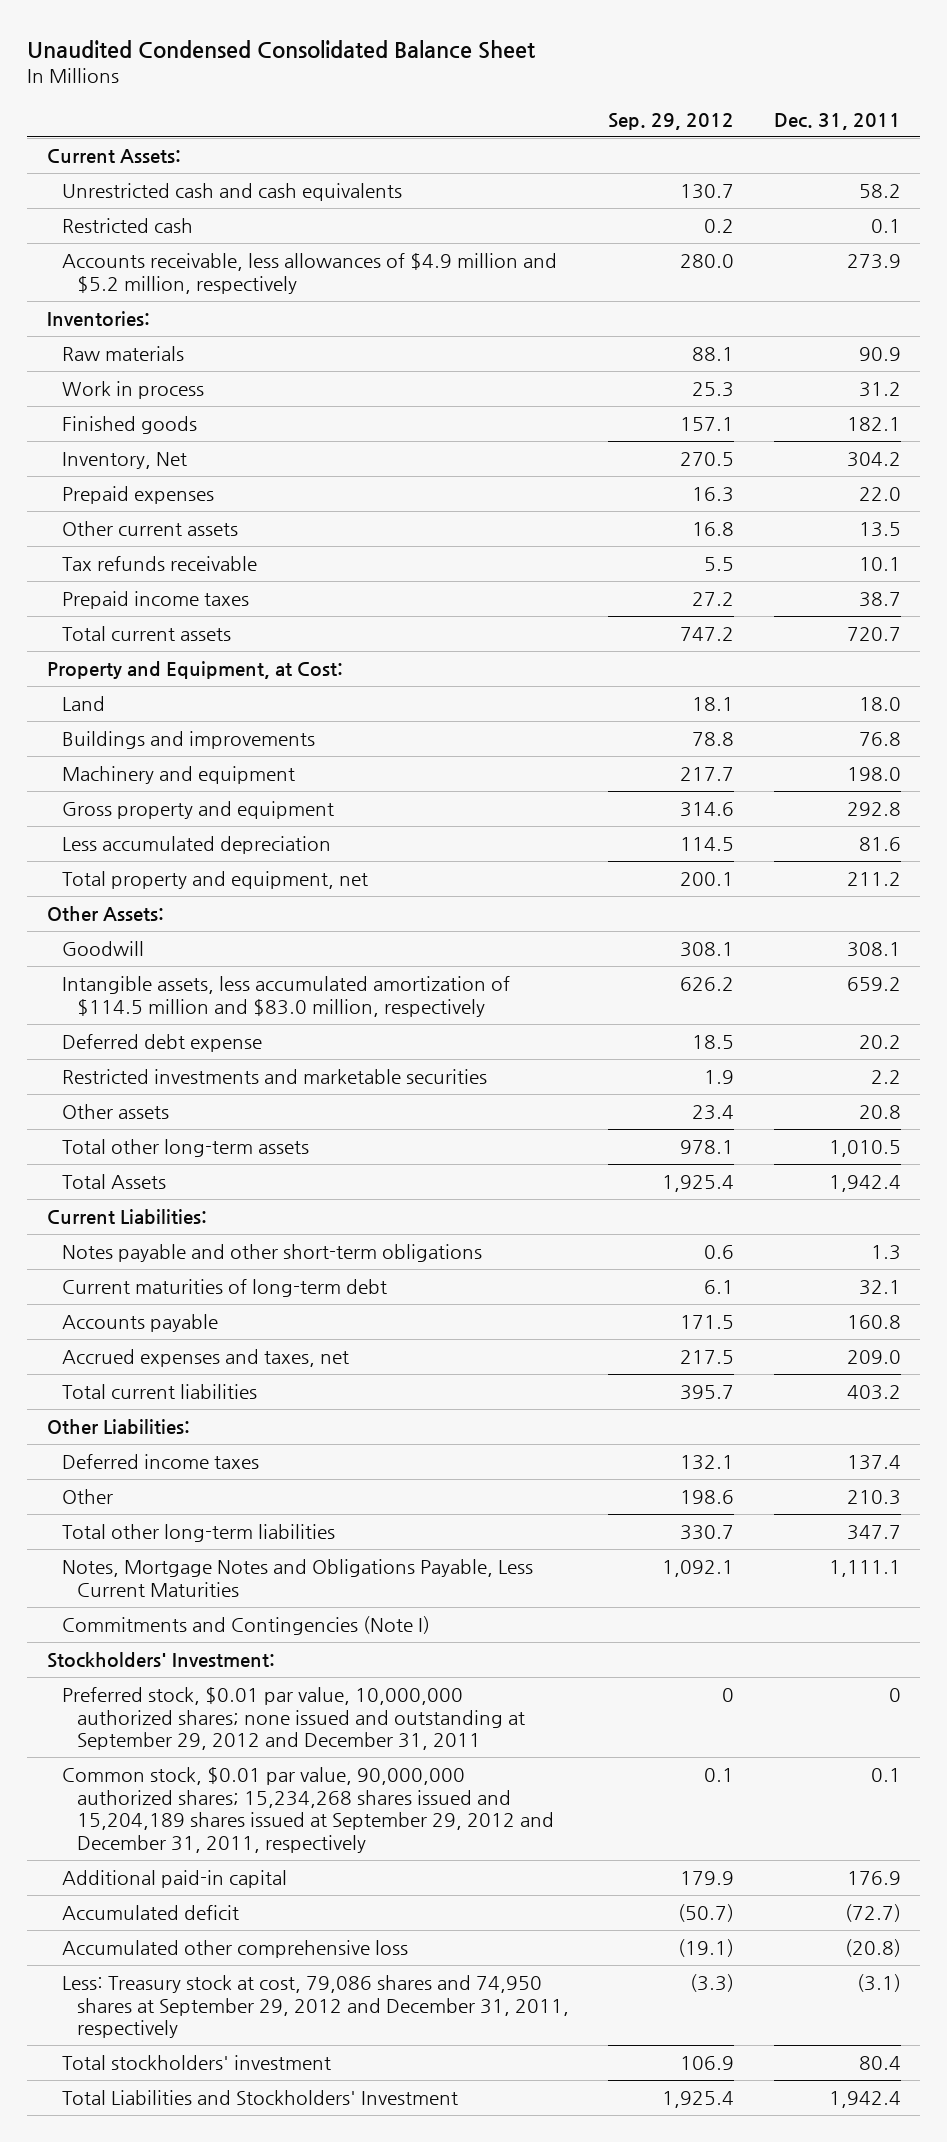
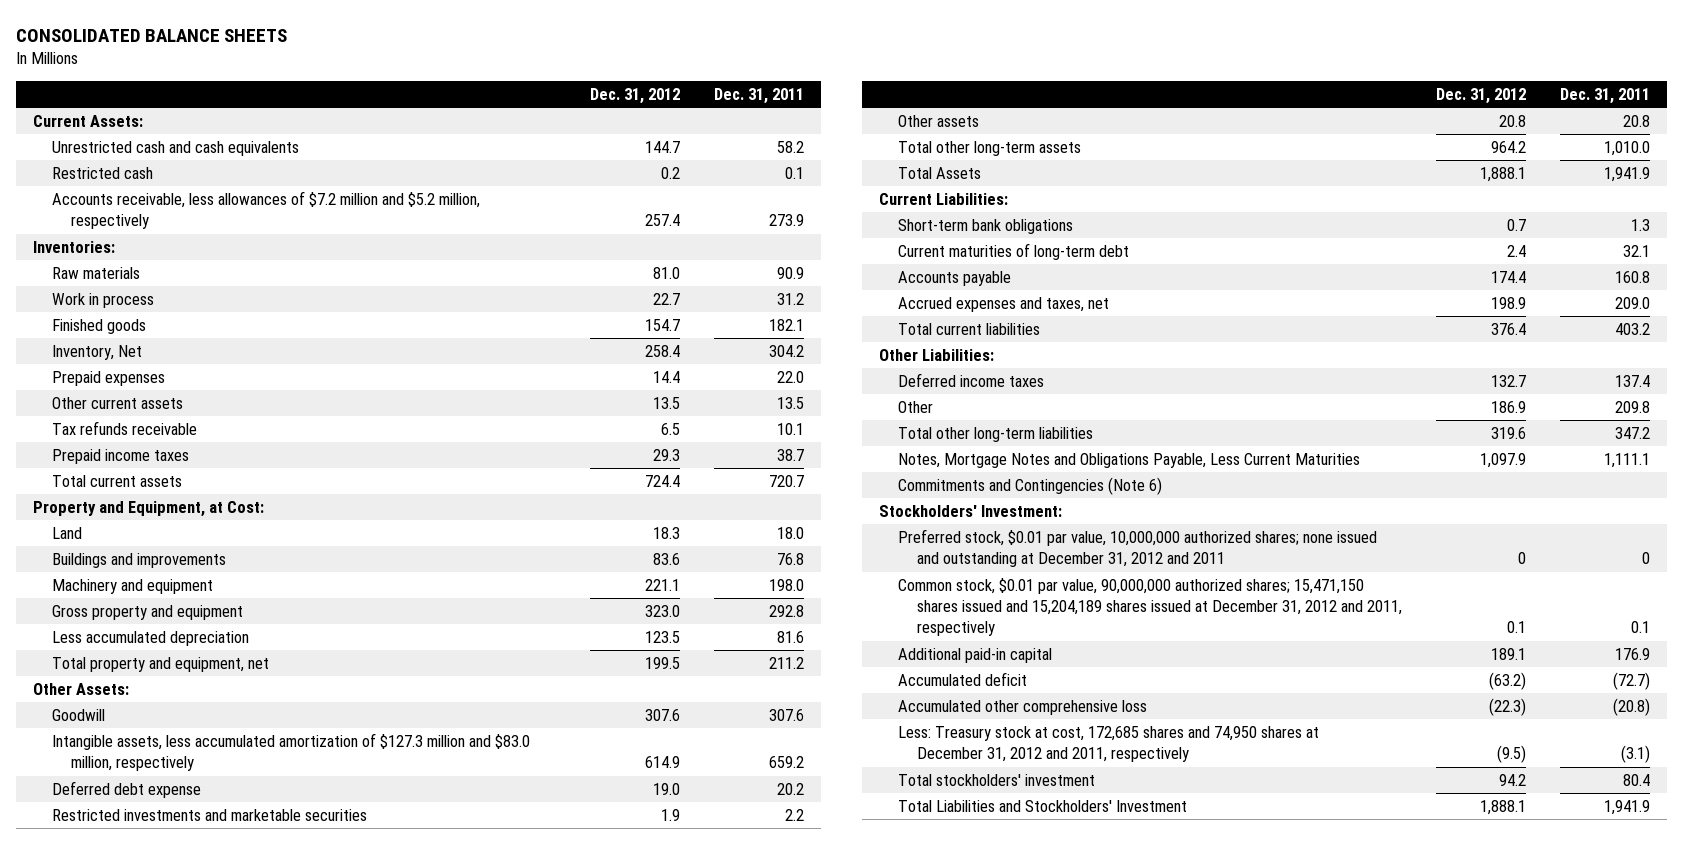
[27,39,536,59] Unaudited Condensed Consolidated Balance Sheet -> [16,28,288,42] CONSOLIDATED BALANCE SHEETS
[608,112,735,130] Sep. 29, 2012 -> none
none -> [590,87,681,104] Dec. 31, 2012
[61,253,557,294] Accounts receivable, less allowances of $4.9 million and $5.2 million, respectively -> [52,191,481,230] Accounts receivable, less allowances of $7.2 million and $5.2 million, respectively
[846,942,901,958] 308.1 -> [768,709,804,722] 307.6
[61,976,510,1017] Intangible assets, less accumulated amortization of $114.5 million and $83.0 million, respectively -> [52,733,531,772] Intangible assets, less accumulated amortization of $127.3 million and $83.0 million, respectively
[828,1140,901,1158] 1,010.5 -> [1603,141,1650,157] 1,010.0
[828,1175,901,1193] 1,942.4 -> [1603,167,1650,183] 1,941.9
[61,1244,482,1263] Notes payable and other short-term obligations -> [898,219,1074,235] Short-term bank obligations
[846,1490,901,1506] 210.3 -> [1614,401,1650,414] 209.8
[846,1525,901,1541] 347.7 -> [1614,427,1650,440] 347.2
[61,1616,430,1636] Commitments and Contingencies (Note I) -> [898,477,1163,496] Commitments and Contingencies (Note 6)
[61,1687,526,1751] Preferred stock, $0.01 par value, 10,000,000 authorized shares; none issued and outstanding at September 29, 2012 and December 31, 2011 -> [898,529,1378,568] Preferred stock, $0.01 par value, 10,000,000 authorized shares; none issued and outstanding at December 31, 2012 and 2011
[61,1767,555,1853] Common stock, $0.01 par value, 90,000,000 authorized shares; 15,234,268 shares issued and 15,204,189 shares issued at September 29, 2012 and December 31, 2011, respectively -> [898,578,1403,637] Common stock, $0.01 par value, 90,000,000 authorized shares; 15,471,150 shares issued and 15,204,189 shares issued at December 31, 2012 and 2011, respectively
[61,1975,570,2039] Less: Treasury stock at cost, 79,086 shares and 74,950 shares at September 29, 2012 and December 31, 2011, respectively -> [898,726,1320,763] Less: Treasury stock at cost, 172,685 shares and 74,950 shares at December 31, 2012 and 2011, respectively
[828,2091,901,2109] 1,942.4 -> [1603,800,1650,816] 1,941.9

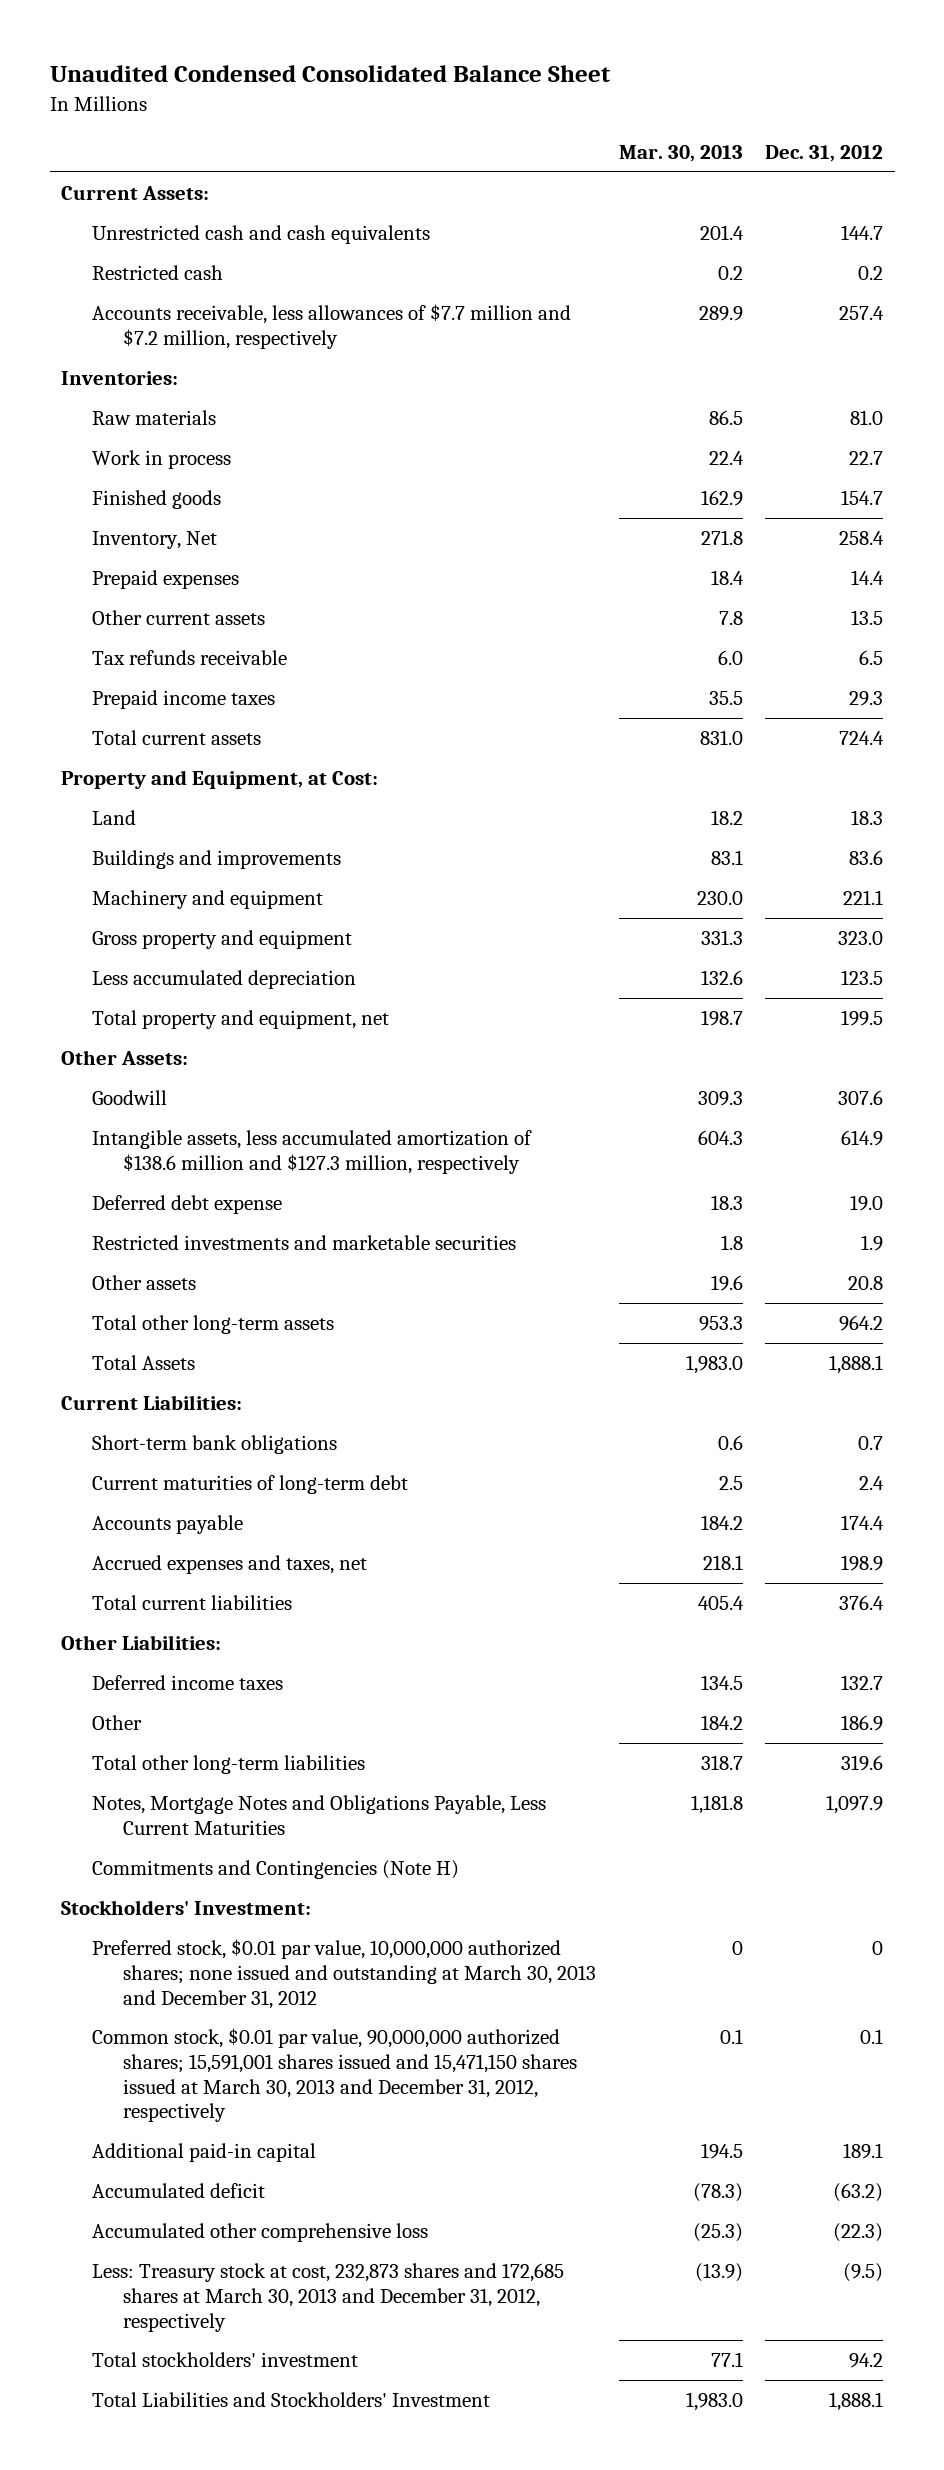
[16,28,288,42] CONSOLIDATED BALANCE SHEETS -> [49,65,611,83] Unaudited Condensed Consolidated Balance Sheet
[713,87,804,104] Dec. 31, 2011 -> none
none -> [618,145,743,163] Mar. 30, 2013
[52,191,481,230] Accounts receivable, less allowances of $7.2 million and $5.2 million, respectively -> [91,304,571,349] Accounts receivable, less allowances of $7.7 million and $7.2 million, respectively
[52,733,531,772] Intangible assets, less accumulated amortization of $127.3 million and $83.0 million, respectively -> [91,1130,532,1174] Intangible assets, less accumulated amortization of $138.6 million and $127.3 million, respectively
[898,477,1163,496] Commitments and Contingencies (Note 6) -> [91,1860,459,1880] Commitments and Contingencies (Note H)
[898,529,1378,568] Preferred stock, $0.01 par value, 10,000,000 authorized shares; none issued and outstanding at December 31, 2012 and 2011 -> [91,1939,596,2009] Preferred stock, $0.01 par value, 10,000,000 authorized shares; none issued and outstanding at March 30, 2013 and December 31, 2012
[898,578,1403,637] Common stock, $0.01 par value, 90,000,000 authorized shares; 15,471,150 shares issued and 15,204,189 shares issued at December 31, 2012 and 2011, respectively -> [91,2028,577,2123] Common stock, $0.01 par value, 90,000,000 authorized shares; 15,591,001 shares issued and 15,471,150 shares issued at March 30, 2013 and December 31, 2012, respectively
[898,726,1320,763] Less: Treasury stock at cost, 172,685 shares and 74,950 shares at December 31, 2012 and 2011, respectively -> [91,2263,564,2332] Less: Treasury stock at cost, 232,873 shares and 172,685 shares at March 30, 2013 and December 31, 2012, respectively

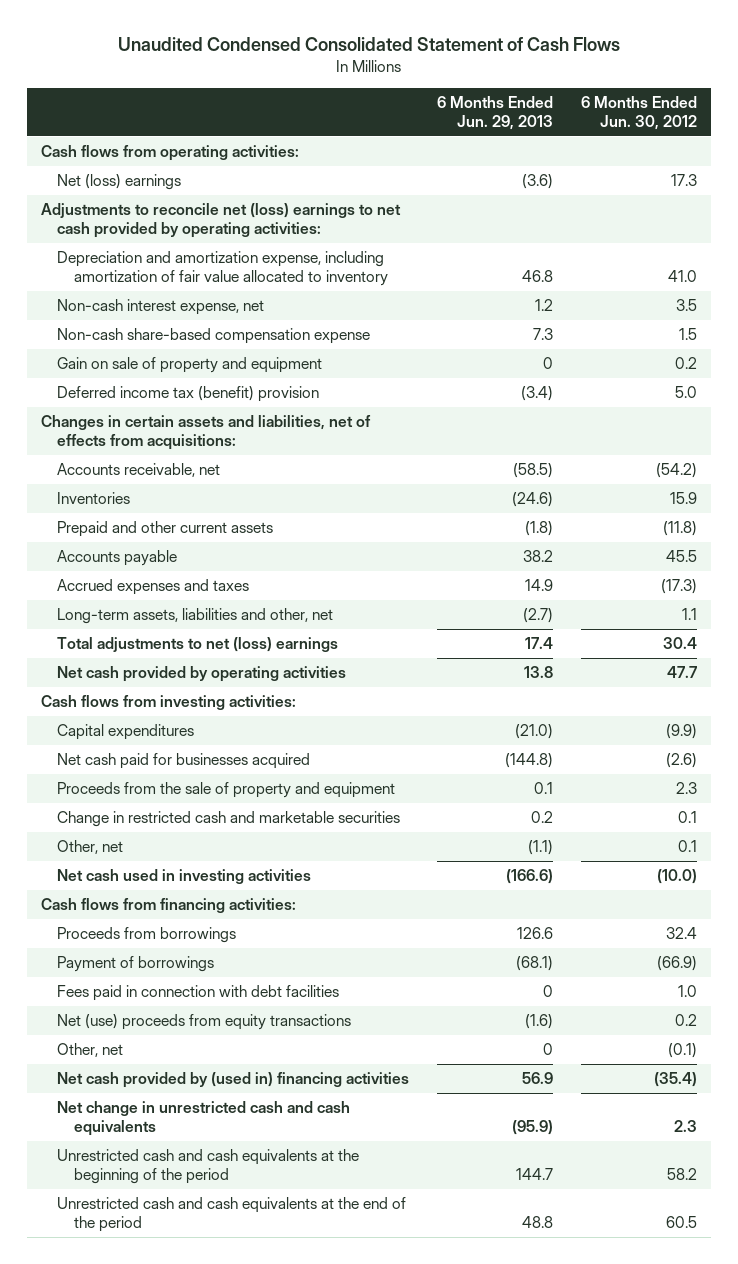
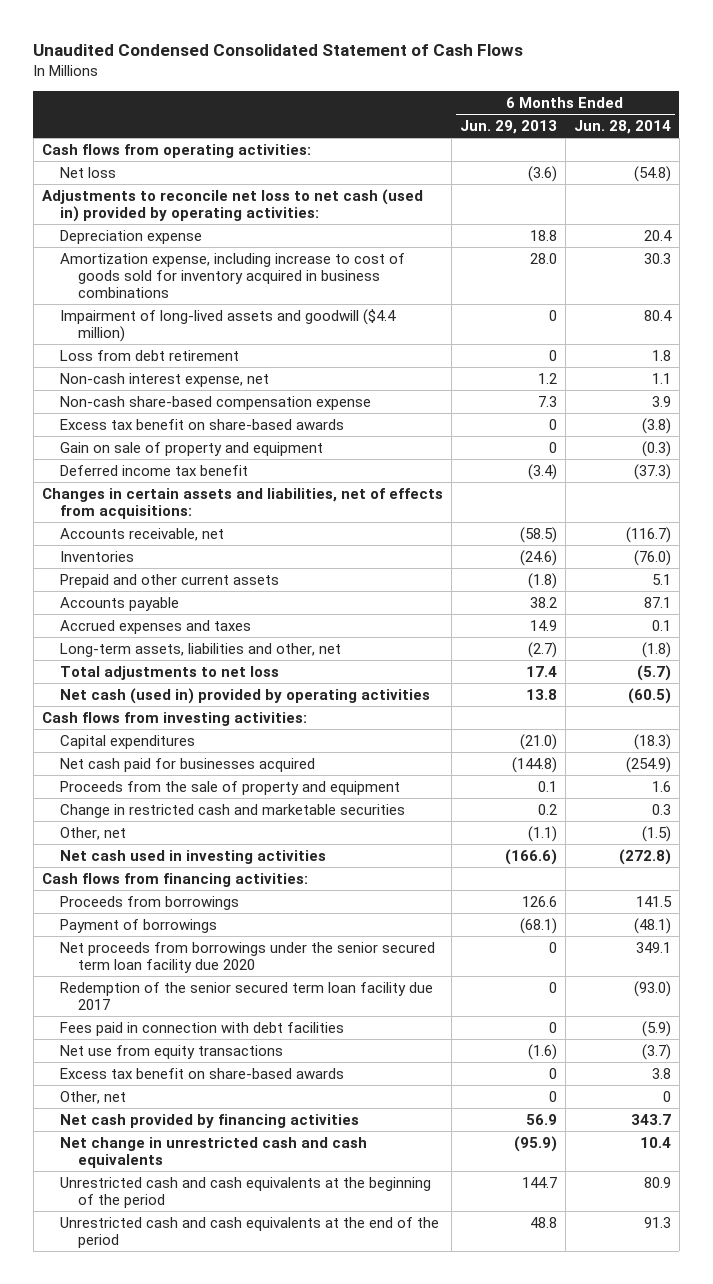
[581,96,698,130] 6 Months Ended Jun. 30, 2012 -> none
none -> [573,119,671,134] Jun. 28, 2014
[57,251,388,287] Depreciation and amortization expense, including amortization of fair value allocated to inventory -> none
[57,174,182,191] Net (loss) earnings -> [59,166,116,178] Net loss
[41,203,402,239] Adjustments to reconcile net (loss) earnings to net cash provided by operating activities: -> [41,188,423,222] Adjustments to reconcile net loss to net cash (used in) provided by operating activities:
none -> [59,229,202,244] Depreciation expense
none -> [59,252,405,299] Amortization expense, including increase to cost of goods sold for inventory acquired in business combinations
none -> [59,308,396,342] Impairment of long-lived assets and goodwill ($4.4 million)
none -> [59,349,239,361] Loss from debt retirement
none -> [59,418,344,430] Excess tax benefit on share-based awards
[57,386,320,403] Deferred income tax (benefit) provision -> [59,464,248,476] Deferred income tax benefit
[57,637,339,653] Total adjustments to net (loss) earnings -> [59,665,279,680] Total adjustments to net loss
[57,666,347,683] Net cash provided by operating activities -> [59,687,430,704] Net cash (used in) provided by operating activities
none -> [59,941,435,973] Net proceeds from borrowings under the senior secured term loan facility due 2020
none -> [59,981,433,1010] Redemption of the senior secured term loan facility due 2017
[57,1014,352,1031] Net (use) proceeds from equity transactions -> [59,1044,283,1059] Net use from equity transactions
none -> [59,1067,344,1079] Excess tax benefit on share-based awards
[57,1072,410,1089] Net cash provided by (used in) financing activities -> [59,1113,359,1128] Net cash provided by financing activities

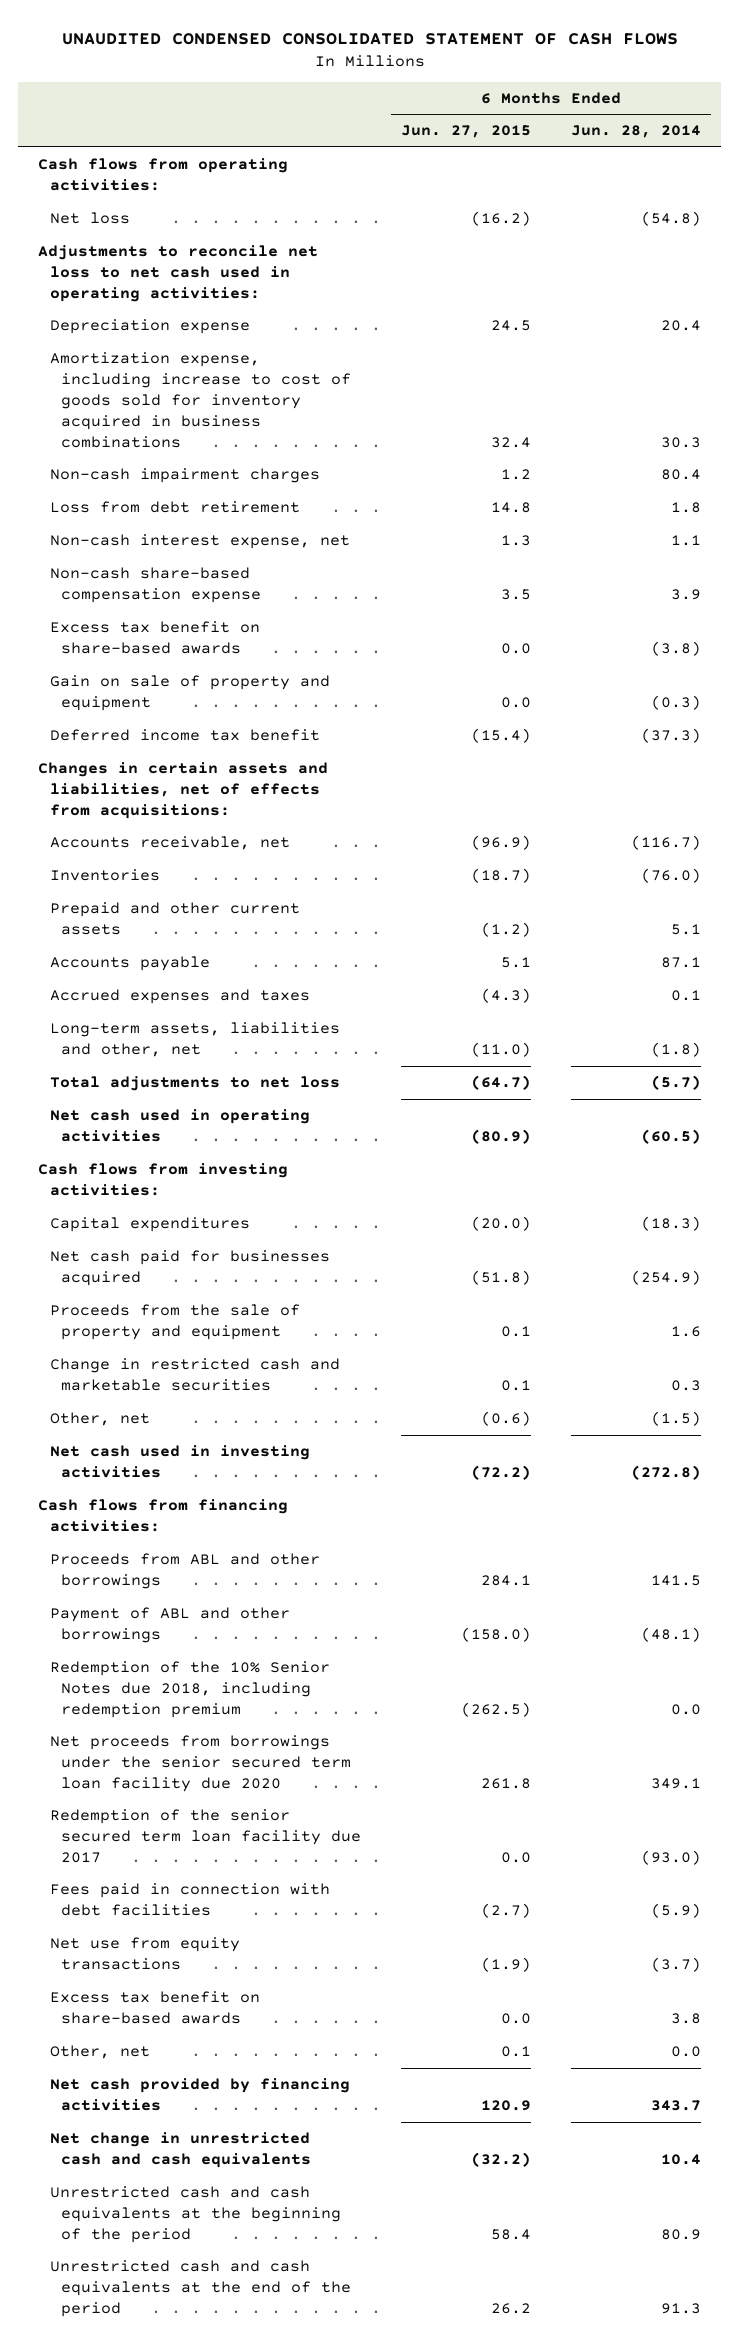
[33,44,524,57] Unaudited Condensed Consolidated Statement of Cash Flows -> [61,32,678,45] UNAUDITED CONDENSED CONSOLIDATED STATEMENT OF CASH FLOWS
[459,119,557,134] Jun. 29, 2013 -> none
none -> [401,125,532,139] Jun. 27, 2015
[41,188,423,222] Adjustments to reconcile net loss to net cash (used in) provided by operating activities: -> [38,245,319,303] Adjustments to reconcile net loss to net cash used in operating activities:
[59,308,396,342] Impairment of long-lived assets and goodwill ($4.4 million) -> [49,468,320,484] Non-cash impairment charges
[59,687,430,704] Net cash (used in) provided by operating activities -> [49,1109,310,1143] Net cash used in operating activities
[59,895,239,910] Proceeds from borrowings -> [49,1553,320,1590] Proceeds from ABL and other borrowings
[59,918,217,933] Payment of borrowings -> [49,1607,290,1644] Payment of ABL and other borrowings
none -> [49,1661,330,1719] Redemption of the 10% Senior Notes due 2018, including redemption premium
[662,1090,671,1102] 0 -> [671,2046,702,2058] 0.0

